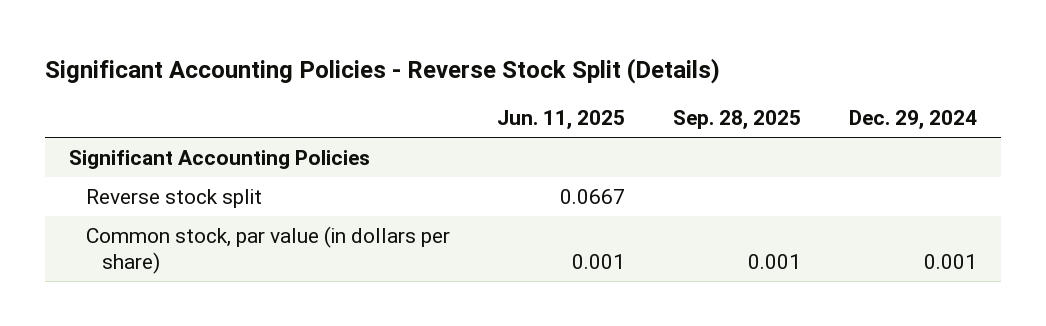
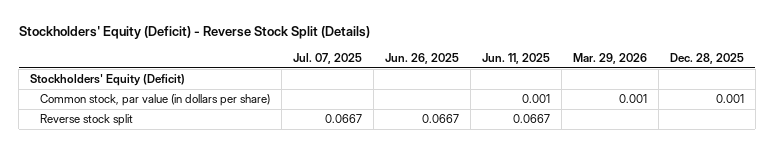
[45,57,721,84] Significant Accounting Policies - Reverse Stock Split (Details) -> [18,26,370,40] Stockholders' Equity (Deficit) - Reverse Stock Split (Details)
[673,110,802,131] Sep. 28, 2025 -> none
[848,110,977,131] Dec. 29, 2024 -> none
none -> [292,52,362,64] Jul. 07, 2025
none -> [384,52,459,64] Jun. 26, 2025
none -> [572,52,647,64] Mar. 29, 2026
none -> [669,52,744,64] Dec. 28, 2025
[69,149,371,169] Significant Accounting Policies -> none
none -> [30,74,186,87] Stockholders' Equity (Deficit)
[85,188,262,208] Reverse stock split -> [39,114,133,127] Reverse stock split

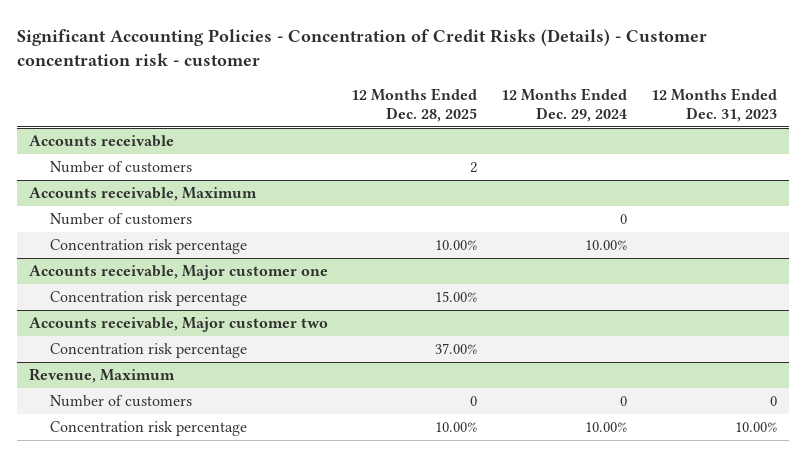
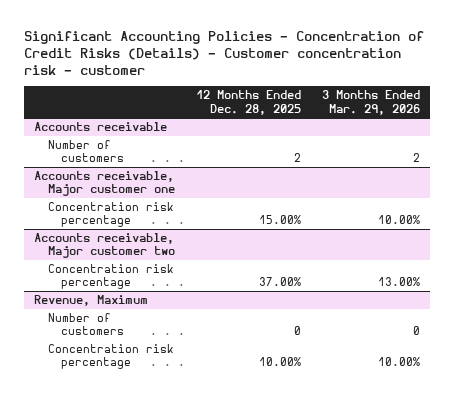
[501,87,628,123] 12 Months Ended Dec. 29, 2024 -> none
[650,87,777,123] 12 Months Ended Dec. 31, 2023 -> none
none -> [321,90,420,115] 3 Months Ended Mar. 29, 2026
[28,186,257,201] Accounts receivable, Maximum -> none
[50,212,193,225] Number of customers -> none
[50,238,248,254] Concentration risk percentage -> none

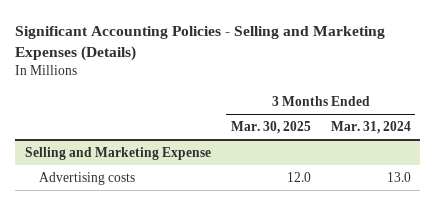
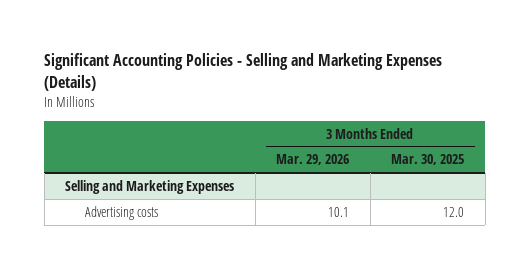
[330,121,411,135] Mar. 31, 2024 -> none
none -> [276,154,350,166] Mar. 29, 2026
[25,147,212,161] Selling and Marketing Expense -> [65,179,235,194] Selling and Marketing Expenses

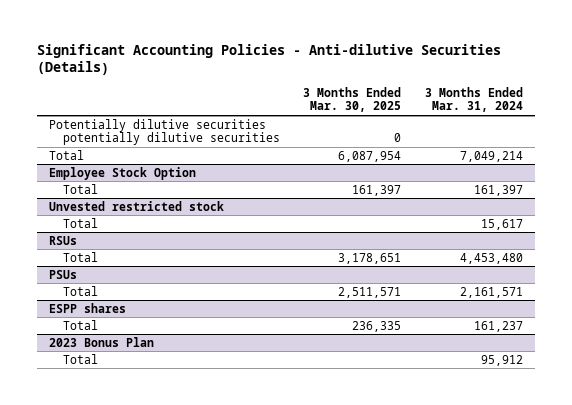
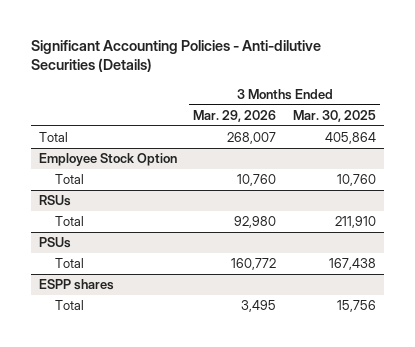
[425,86,524,113] 3 Months Ended Mar. 31, 2024 -> none
none -> [193,109,277,122] Mar. 29, 2026
[48,118,280,146] Potentially dilutive securities potentially dilutive securities -> none
[338,150,402,162] 6,087,954 -> [324,132,376,145] 405,864
[48,200,224,211] Unvested restricted stock -> none
[62,217,98,228] Total -> none
[352,184,402,196] 161,397 -> [336,174,376,187] 10,760
[338,252,402,264] 3,178,651 -> [334,216,376,229] 211,910
[338,286,402,298] 2,511,571 -> [328,258,376,271] 167,438
[48,336,154,347] 2023 Bonus Plan -> none
[62,353,98,364] Total -> none
[352,320,402,332] 236,335 -> [336,300,376,313] 15,756

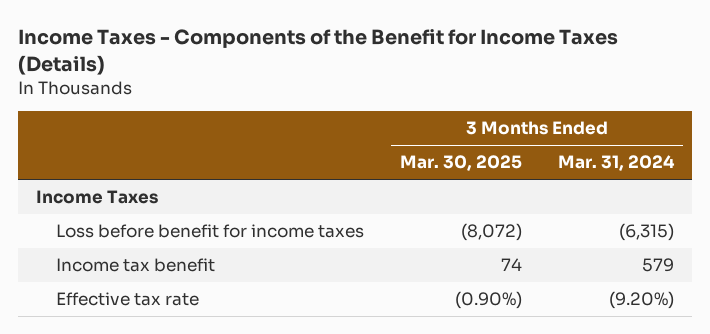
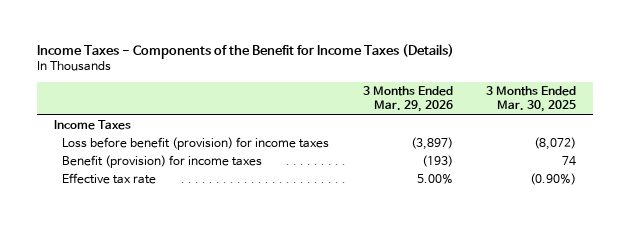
[558,155,676,172] Mar. 31, 2024 -> none
none -> [362,85,453,113] 3 Months Ended Mar. 29, 2026
[56,224,365,239] Loss before benefit for income taxes -> [62,137,330,151] Loss before benefit (provision) for income taxes
[56,258,216,273] Income tax benefit -> [62,155,263,169] Benefit (provision) for income taxes

